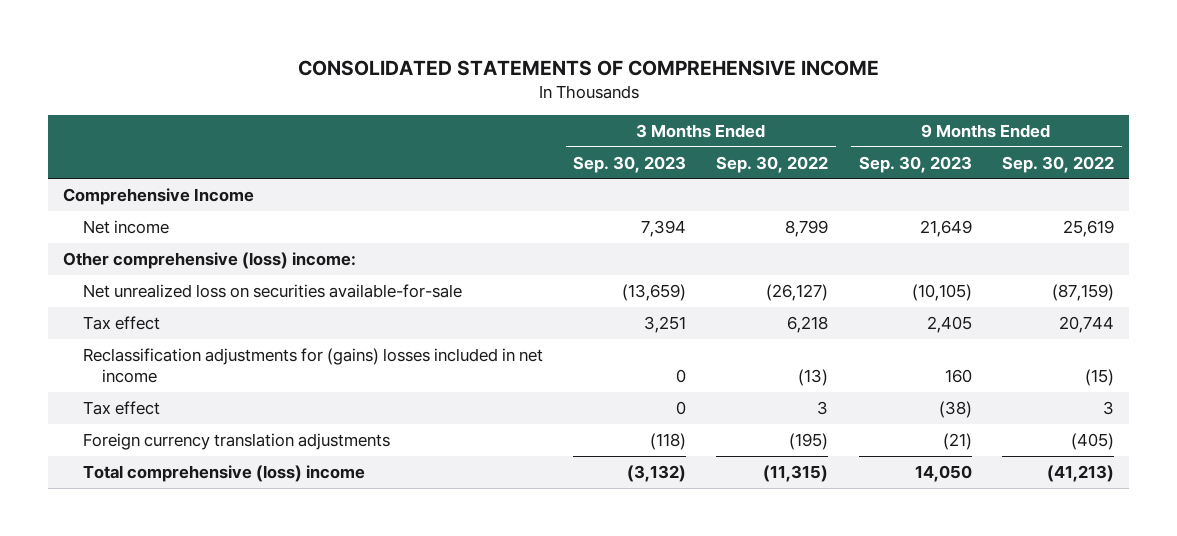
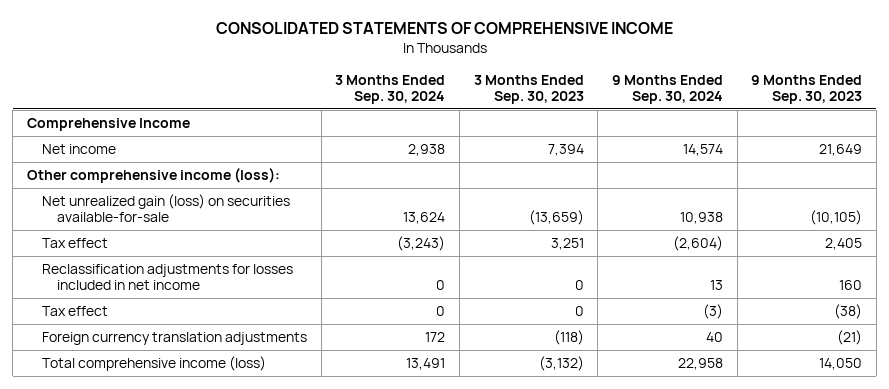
[716,155,829,173] Sep. 30, 2022 -> none
[1002,155,1115,173] Sep. 30, 2022 -> none
none -> [335,74,446,104] 3 Months Ended Sep. 30, 2024
none -> [611,74,723,104] 9 Months Ended Sep. 30, 2024
[63,251,357,269] Other comprehensive (loss) income: -> [26,167,280,183] Other comprehensive income (loss):
[82,283,462,298] Net unrealized loss on securities available-for-sale -> [42,193,291,223] Net unrealized gain (loss) on securities available-for-sale
[82,347,543,383] Reclassification adjustments for (gains) losses included in net income -> [42,263,294,291] Reclassification adjustments for losses included in net income
[82,464,365,482] Total comprehensive (loss) income -> [42,355,267,371] Total comprehensive income (loss)

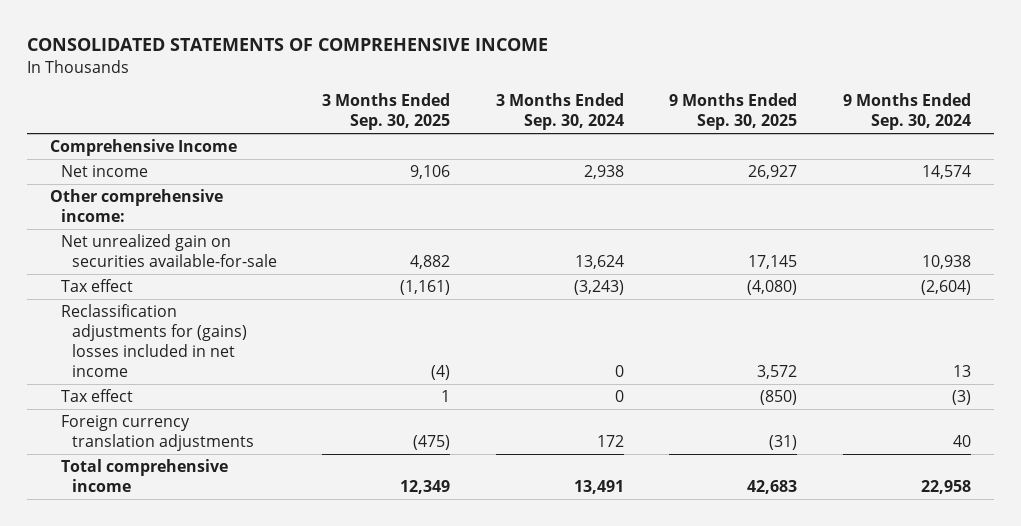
[473,74,584,104] 3 Months Ended Sep. 30, 2023 -> none
[751,74,863,104] 9 Months Ended Sep. 30, 2023 -> none
none -> [322,93,451,131] 3 Months Ended Sep. 30, 2025
none -> [669,93,798,131] 9 Months Ended Sep. 30, 2025
[26,167,280,183] Other comprehensive income (loss): -> [49,189,223,223] Other comprehensive income:
[42,193,291,223] Net unrealized gain (loss) on securities available-for-sale -> [60,234,277,268] Net unrealized gain on securities available-for-sale
[42,263,294,291] Reclassification adjustments for losses included in net income -> [60,304,247,377] Reclassification adjustments for (gains) losses included in net income
[42,355,267,371] Total comprehensive income (loss) -> [60,459,228,493] Total comprehensive income

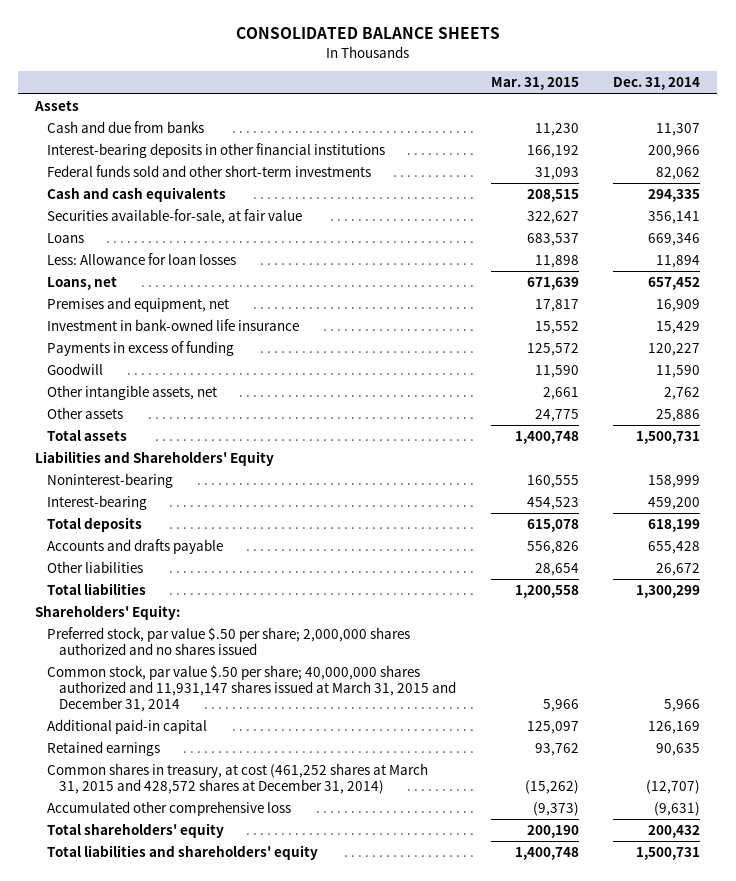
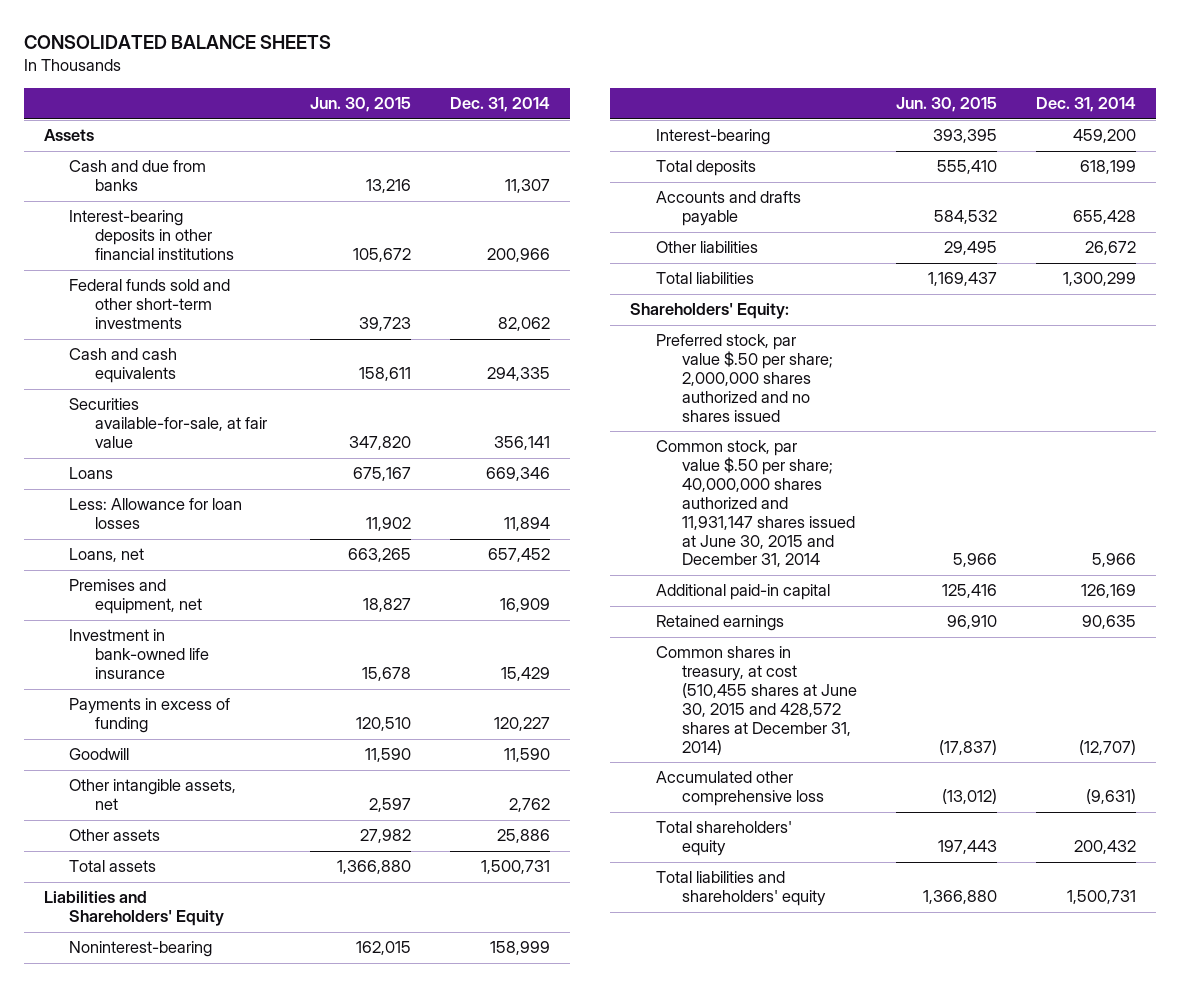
[490,77,579,91] Mar. 31, 2015 -> none
none -> [309,97,411,113] Jun. 30, 2015
[47,665,457,712] Common stock, par value $.50 per share; 40,000,000 shares authorized and 11,931,147 shares issued at March 31, 2015 and December 31, 2014 -> [655,440,855,568] Common stock, par value $.50 per share; 40,000,000 shares authorized and 11,931,147 shares issued at June 30, 2015 and December 31, 2014
[47,763,429,794] Common shares in treasury, at cost (461,252 shares at March 31, 2015 and 428,572 shares at December 31, 2014) -> [655,646,857,755] Common shares in treasury, at cost (510,455 shares at June 30, 2015 and 428,572 shares at December 31, 2014)

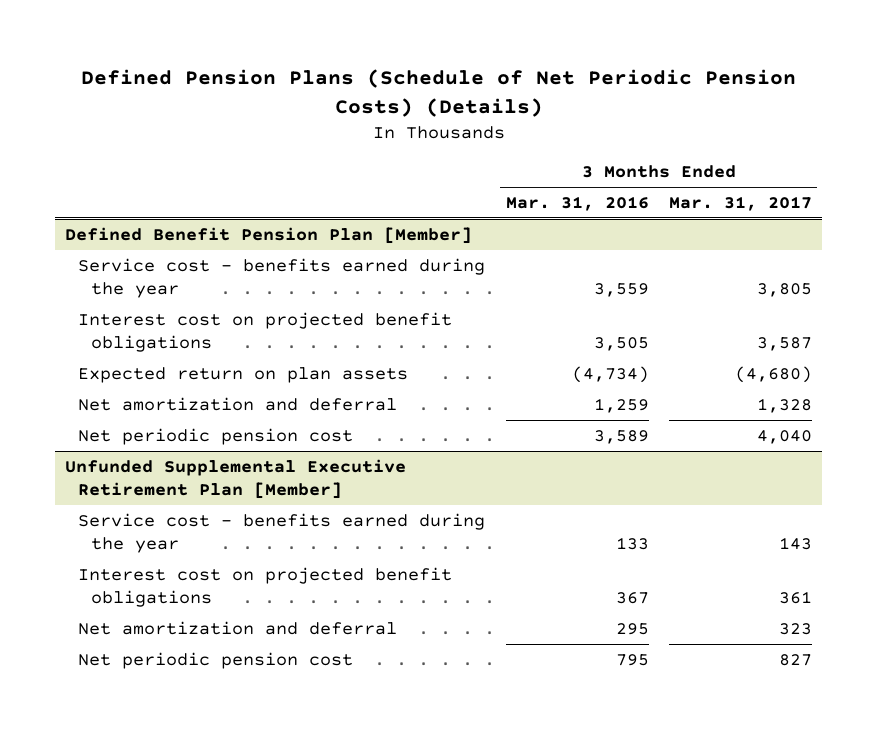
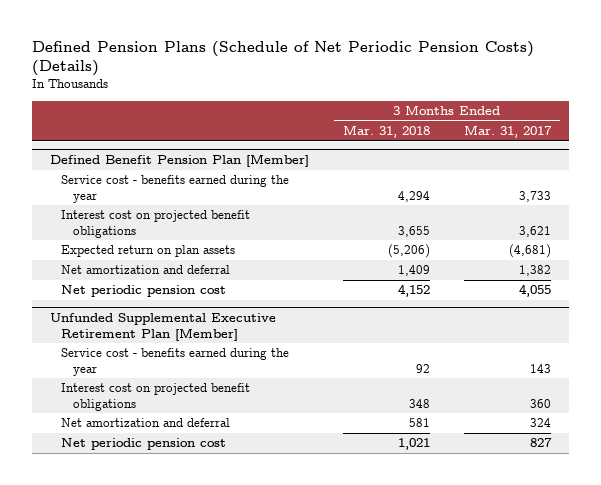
[505,195,649,211] Mar. 31, 2016 -> none
none -> [343,124,431,138] Mar. 31, 2018
[757,283,813,298] 3,805 -> [519,190,552,202] 3,733
[757,337,813,352] 3,587 -> [519,225,552,237] 3,621
[735,365,813,383] (4,680) -> [509,244,552,259] (4,681)
[757,397,813,413] 1,328 -> [519,265,552,277] 1,382
[757,429,813,444] 4,040 -> [519,284,552,298] 4,055
[779,591,813,605] 361 -> [530,398,552,408] 360
[779,622,813,635] 323 -> [530,418,552,428] 324

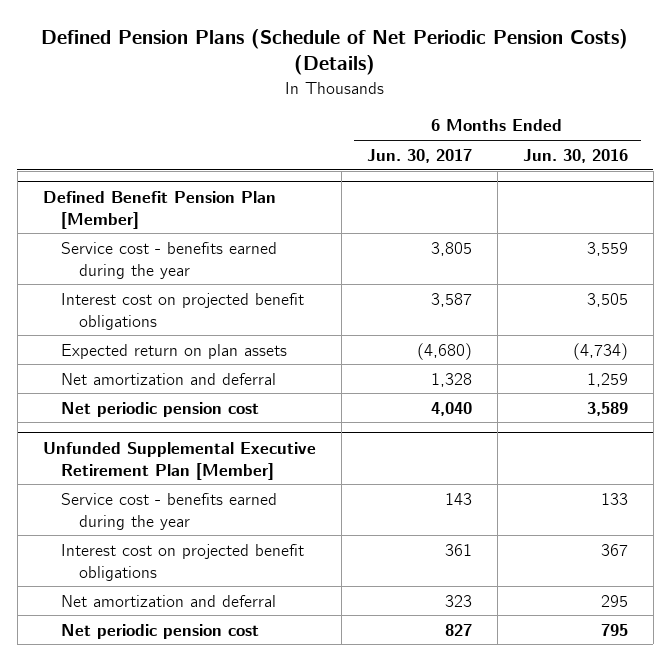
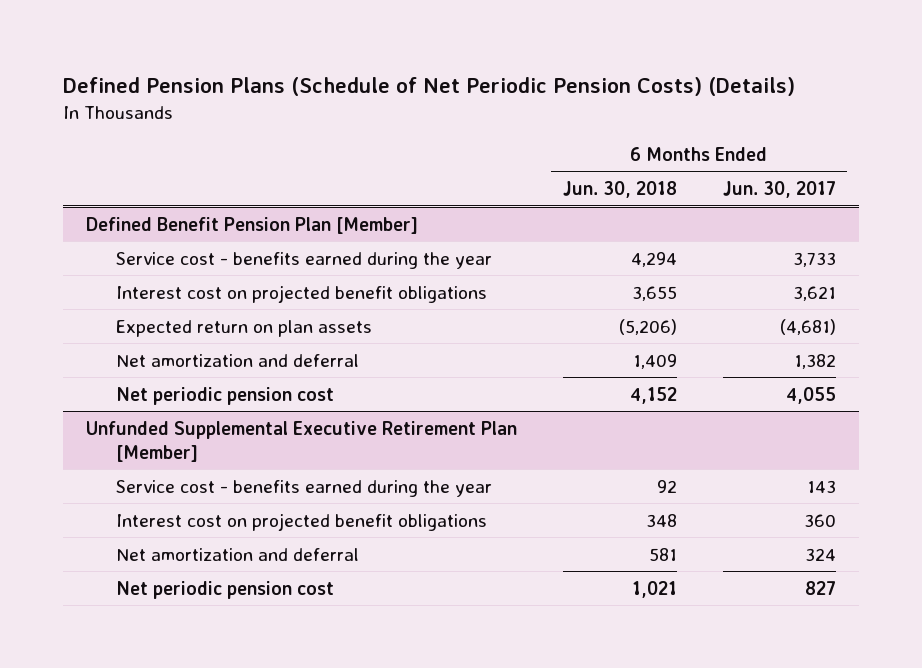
[522,148,628,163] Jun. 30, 2016 -> none
none -> [562,181,677,199] Jun. 30, 2018
[430,241,472,256] 3,805 -> [792,251,836,267] 3,733
[430,292,472,307] 3,587 -> [792,285,836,301] 3,621
[416,342,472,360] (4,680) -> [779,318,836,335] (4,681)
[430,372,472,387] 1,328 -> [793,353,836,369] 1,382
[430,401,472,416] 4,040 -> [785,386,836,404] 4,055
[444,543,472,556] 361 -> [803,513,836,527] 360
[444,594,472,607] 323 -> [804,547,836,561] 324

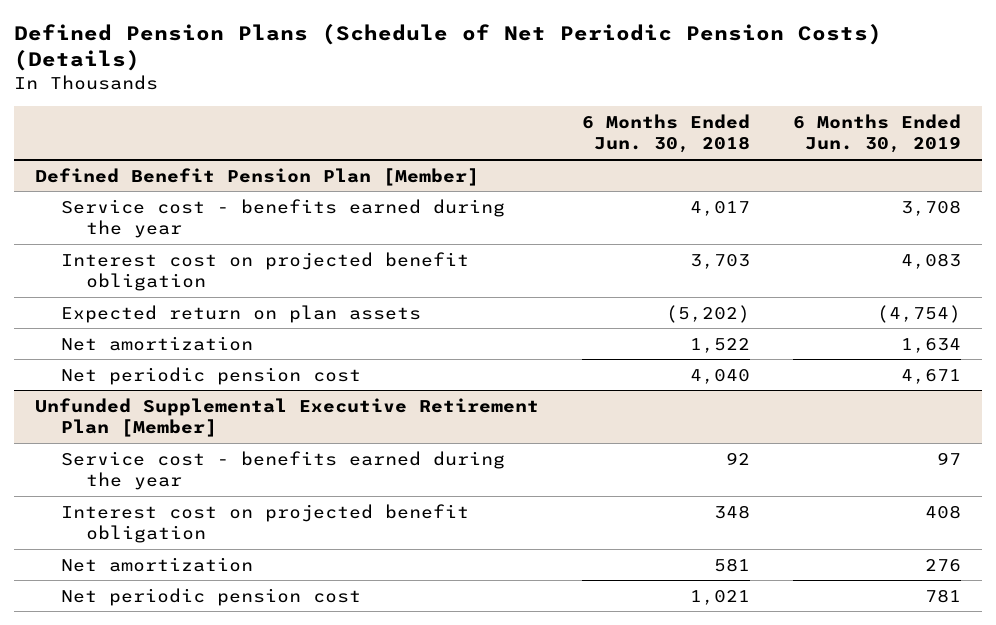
[722,181,836,199] Jun. 30, 2017 -> none
none -> [792,113,961,154] 6 Months Ended Jun. 30, 2019
[630,251,677,267] 4,294 -> [690,200,751,216] 4,017
[115,284,487,303] Interest cost on projected benefit obligations -> [60,251,469,292] Interest cost on projected benefit obligation
[631,285,677,301] 3,655 -> [690,253,751,269] 3,703
[618,318,677,335] (5,206) -> [666,304,751,323] (5,202)
[115,353,359,367] Net amortization and deferral -> [60,335,253,351] Net amortization
[632,353,677,369] 1,409 -> [690,337,751,353] 1,522
[629,386,677,404] 4,152 -> [690,368,751,384] 4,040
[115,512,487,531] Interest cost on projected benefit obligations -> [60,503,469,544] Interest cost on projected benefit obligation
[115,547,359,561] Net amortization and deferral -> [60,556,253,572] Net amortization

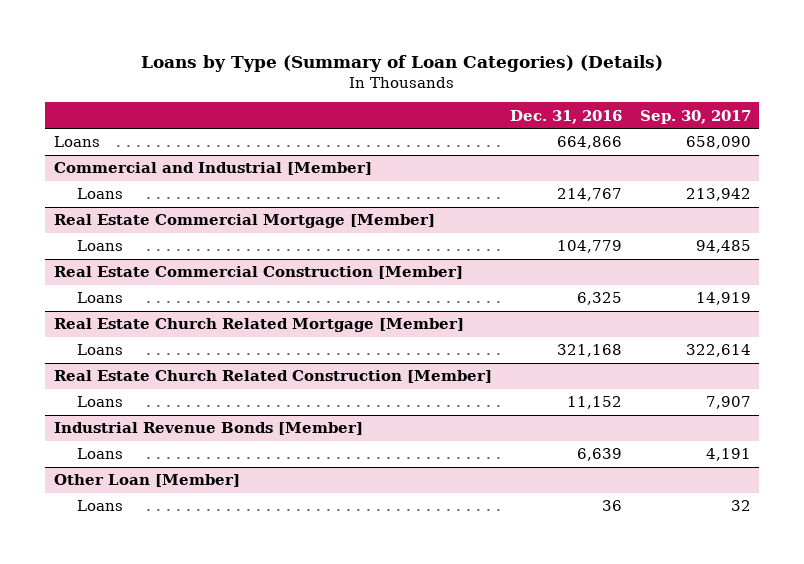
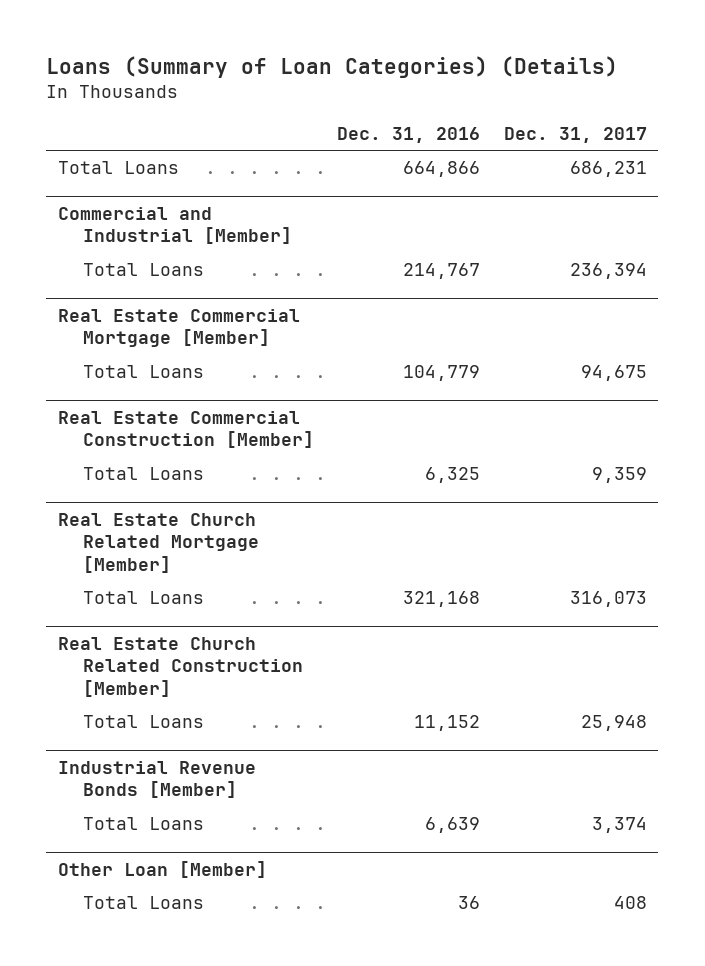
[141,54,664,72] Loans by Type (Summary of Loan Categories) (Details) -> [46,56,619,79] Loans (Summary of Loan Categories) (Details)
[639,109,751,124] Sep. 30, 2017 -> none
none -> [503,126,647,143] Dec. 31, 2017
[53,136,100,148] Loans -> [58,161,180,175] Total Loans
[77,188,124,200] Loans -> [82,263,204,277] Total Loans
[77,240,124,252] Loans -> [82,365,204,379] Total Loans
[77,292,124,304] Loans -> [82,467,204,481] Total Loans
[77,344,124,356] Loans -> [82,591,204,605] Total Loans
[77,396,124,408] Loans -> [82,715,204,729] Total Loans
[77,448,124,460] Loans -> [82,817,204,831] Total Loans
[77,500,124,512] Loans -> [82,896,204,910] Total Loans

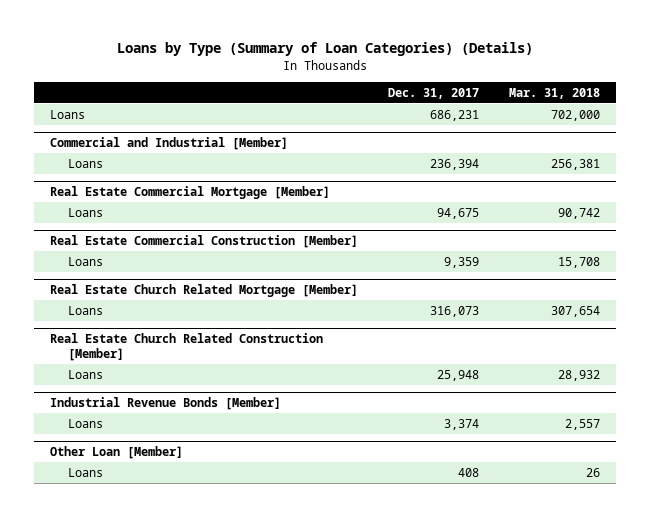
[46,56,619,79] Loans (Summary of Loan Categories) (Details) -> [117,42,534,57] Loans by Type (Summary of Loan Categories) (Details)
[337,126,481,143] Dec. 31, 2016 -> none
none -> [509,87,601,99] Mar. 31, 2018
[58,161,180,175] Total Loans -> [49,109,85,119] Loans
[82,263,204,277] Total Loans -> [67,158,103,168] Loans
[82,365,204,379] Total Loans -> [67,207,103,217] Loans
[82,467,204,481] Total Loans -> [67,256,103,266] Loans
[82,591,204,605] Total Loans -> [67,305,103,315] Loans
[82,715,204,729] Total Loans -> [67,369,103,379] Loans
[82,817,204,831] Total Loans -> [67,418,103,428] Loans
[82,896,204,910] Total Loans -> [67,467,103,477] Loans

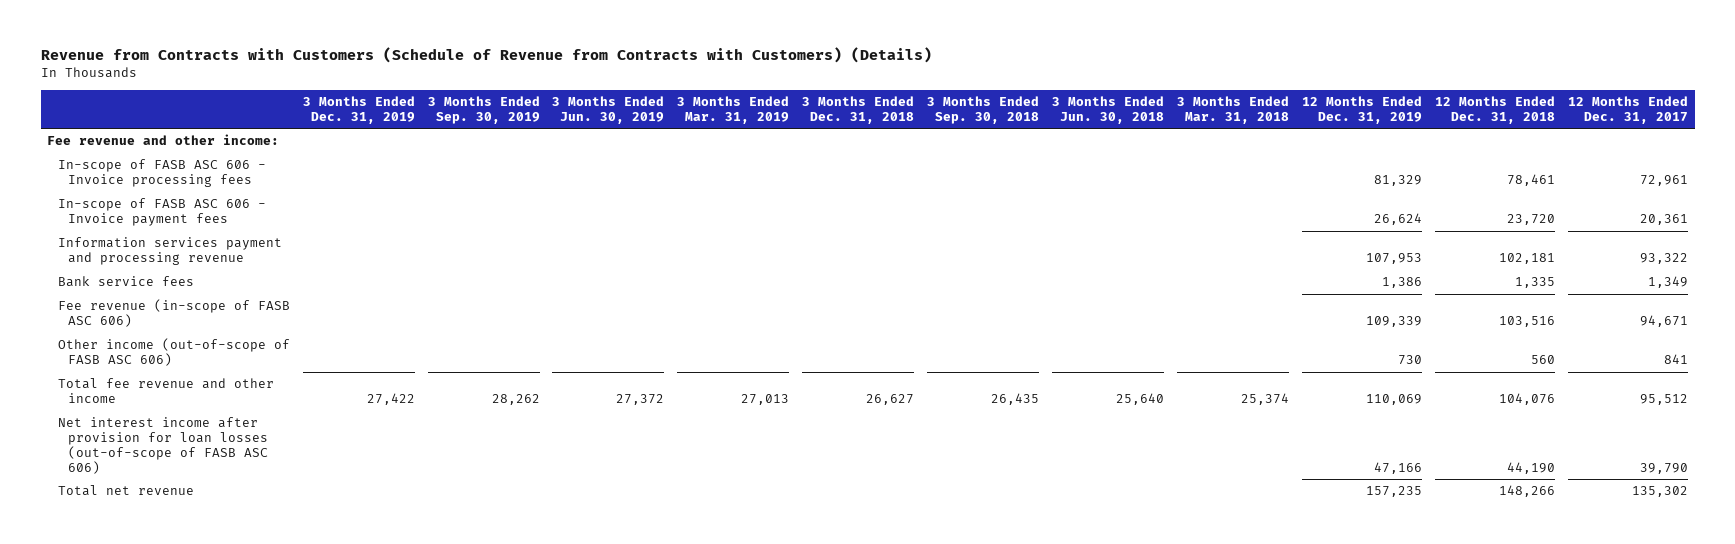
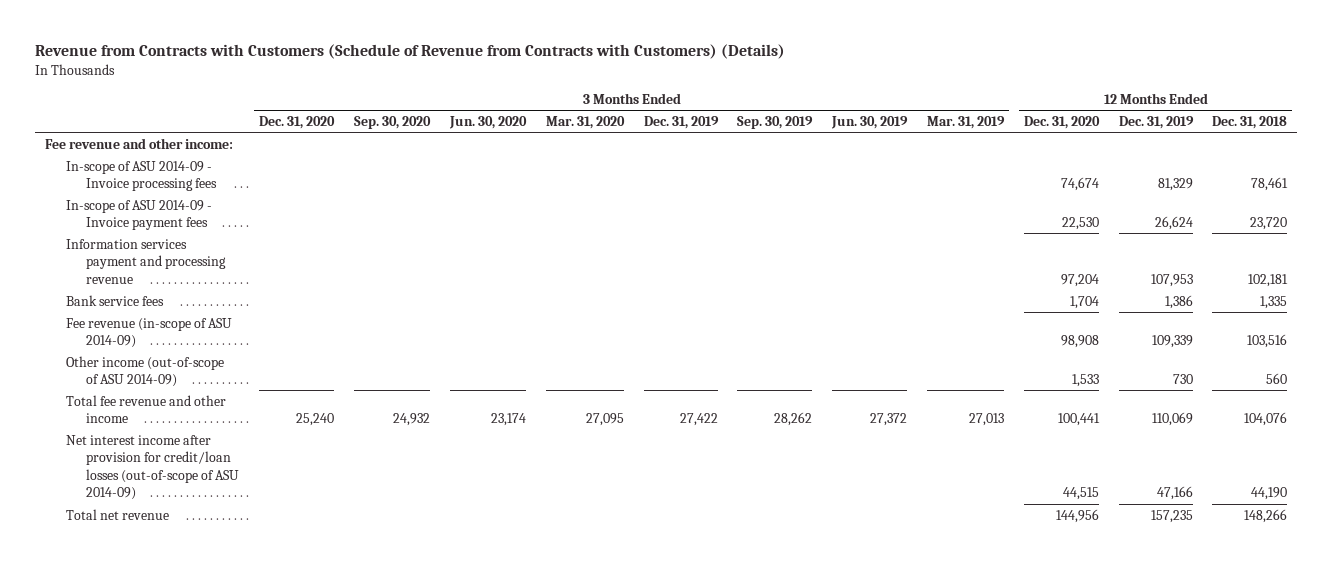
[802,95,915,124] 3 Months Ended Dec. 31, 2018 -> none
[927,95,1040,124] 3 Months Ended Sep. 30, 2018 -> none
[1052,95,1165,124] 3 Months Ended Jun. 30, 2018 -> none
[1177,95,1290,124] 3 Months Ended Mar. 31, 2018 -> none
[1568,95,1689,124] 12 Months Ended Dec. 31, 2017 -> none
none -> [259,115,336,129] Dec. 31, 2020
none -> [354,115,432,129] Sep. 30, 2020
none -> [448,115,527,129] Jun. 30, 2020
none -> [545,115,625,129] Mar. 31, 2020
none -> [1023,115,1100,129] Dec. 31, 2020
[57,159,266,188] In-scope of FASB ASC 606 - Invoice processing fees -> [65,160,218,192] In-scope of ASU 2014-09 - Invoice processing fees
[57,198,266,227] In-scope of FASB ASC 606 - Invoice payment fees -> [65,199,212,231] In-scope of ASU 2014-09 - Invoice payment fees
[57,299,290,328] Fee revenue (in-scope of FASB ASC 606) -> [65,317,232,349] Fee revenue (in-scope of ASU 2014-09)
[57,338,290,367] Other income (out-of-scope of FASB ASC 606) -> [65,355,224,388] Other income (out-of-scope of ASU 2014-09)
[57,417,269,474] Net interest income after provision for loan losses (out-of-scope of FASB ASC 606) -> [65,434,240,501] Net interest income after provision for credit/loan losses (out-of-scope of ASU 2014-09)

